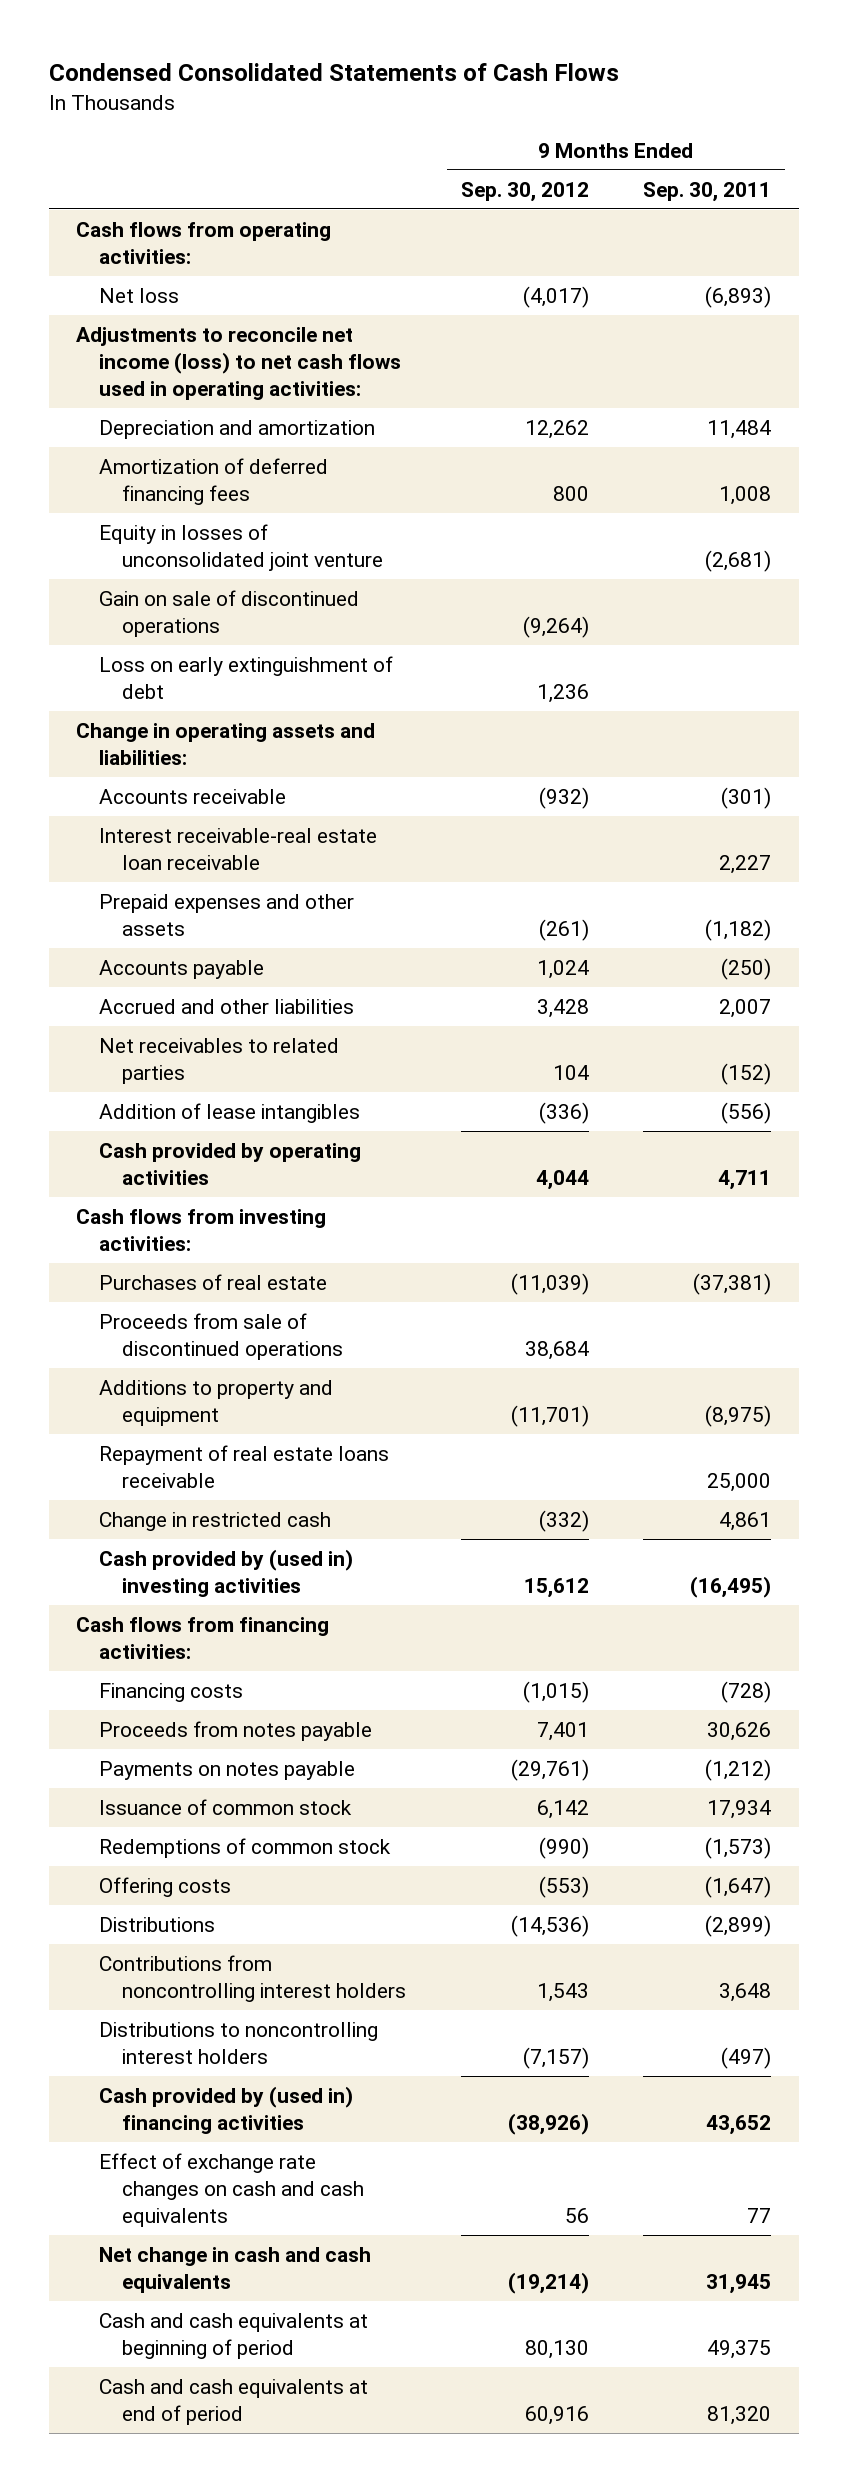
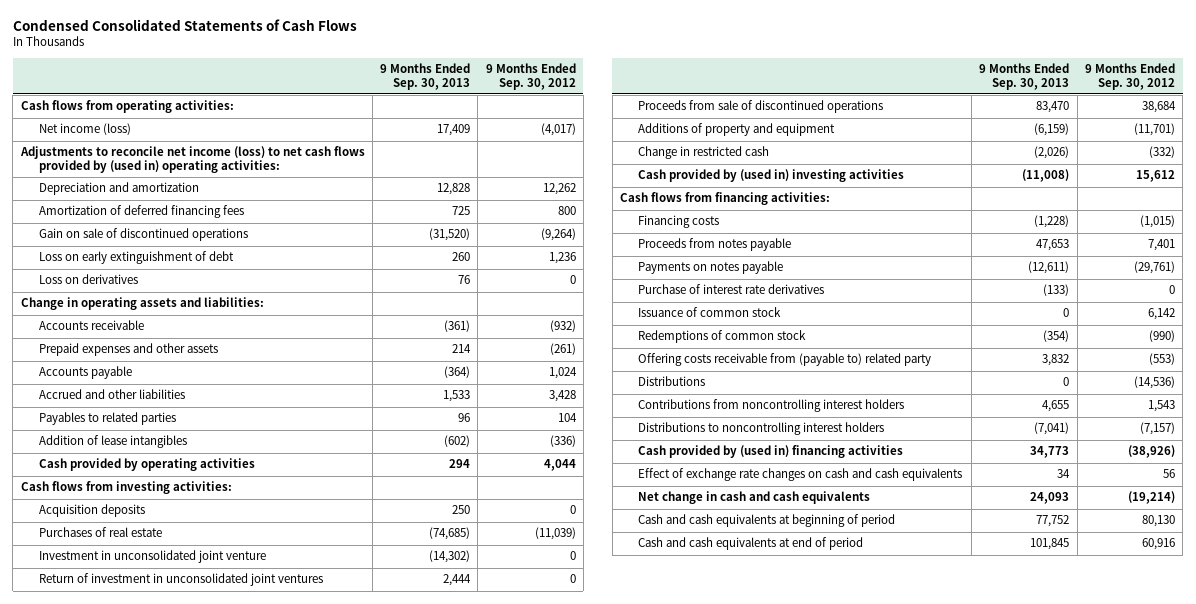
[643,181,772,202] Sep. 30, 2011 -> none
none -> [380,63,471,90] 9 Months Ended Sep. 30, 2013
[99,288,180,304] Net loss -> [38,123,131,136] Net income (loss)
[76,327,402,400] Adjustments to reconcile net income (loss) to net cash flows used in operating activities: -> [19,146,365,173] Adjustments to reconcile net income (loss) to net cash flows provided by (used in) operating activities:
[99,524,383,571] Equity in losses of unconsolidated joint venture -> none
none -> [38,274,138,285] Loss on derivatives
[99,828,378,870] Interest receivable-real estate loan receivable -> none
[99,1038,340,1084] Net receivables to related parties -> [38,412,176,426] Payables to related parties
none -> [38,504,145,518] Acquisition deposits
none -> [38,550,266,564] Investment in unconsolidated joint venture
none -> [38,573,323,587] Return of investment in unconsolidated joint ventures
[99,1445,390,1488] Repayment of real estate loans receivable -> none
[99,1380,334,1426] Additions to property and equipment -> [638,123,836,137] Additions of property and equipment
none -> [638,284,825,295] Purchase of interest rate derivatives
[99,1877,232,1898] Offering costs -> [638,353,932,367] Offering costs receivable from (payable to) related party

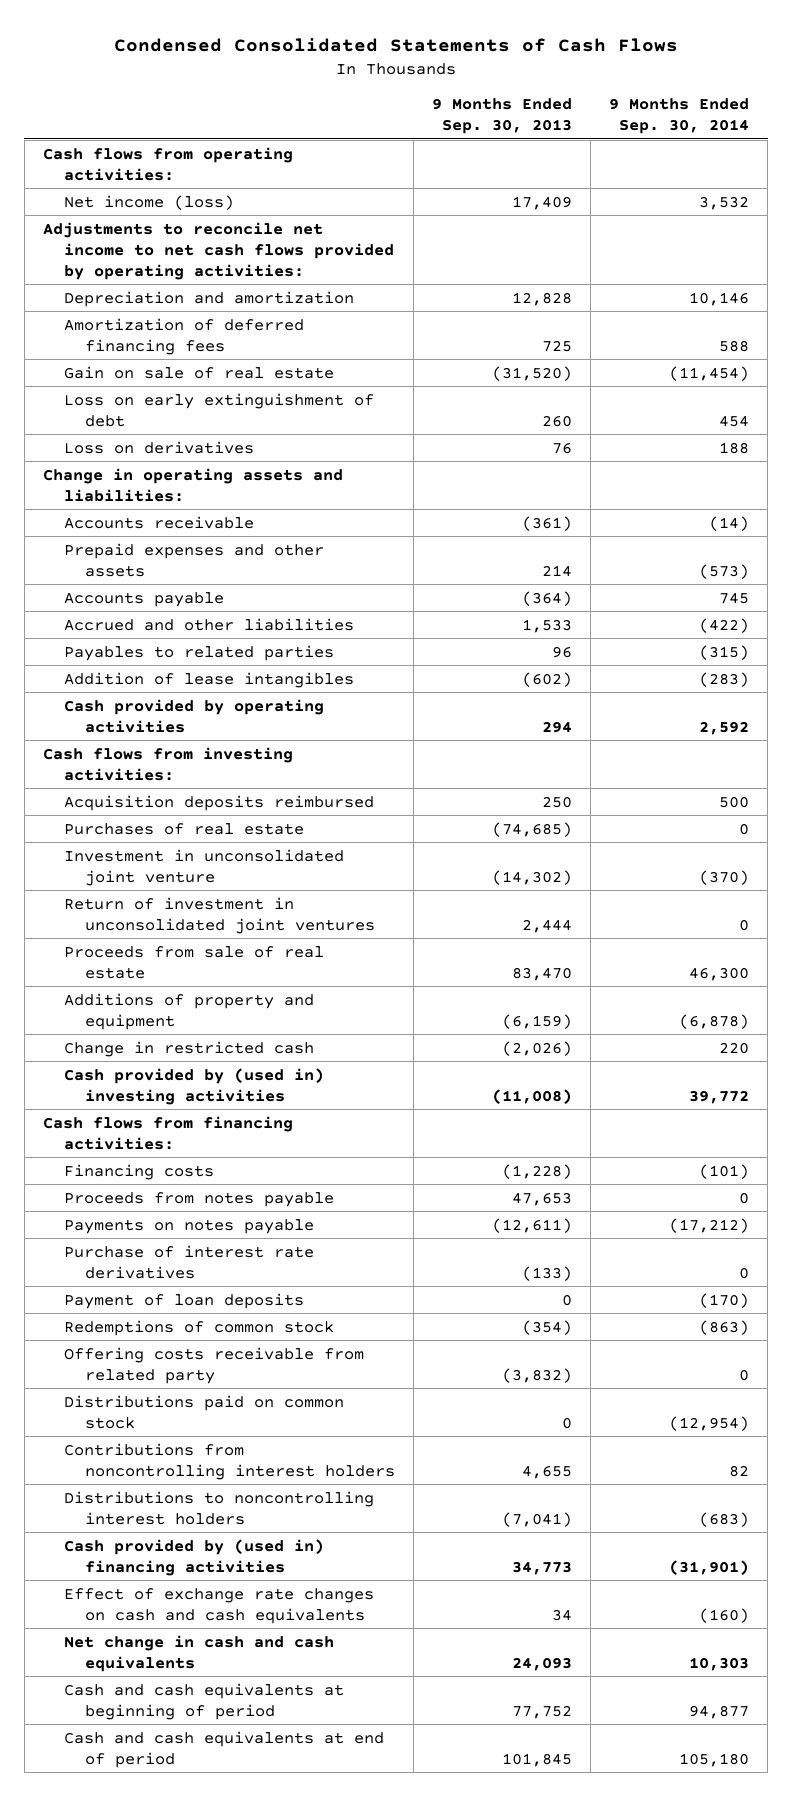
[485,63,576,90] 9 Months Ended Sep. 30, 2012 -> none
none -> [609,98,750,135] 9 Months Ended Sep. 30, 2014
[19,146,365,173] Adjustments to reconcile net income (loss) to net cash flows provided by (used in) operating activities: -> [43,221,394,280] Adjustments to reconcile net income to net cash flows provided by operating activities:
[38,228,248,242] Gain on sale of discontinued operations -> [63,365,334,379] Gain on sale of real estate
[38,504,145,518] Acquisition deposits -> [63,794,374,811] Acquisition deposits reimbursed
[638,100,884,114] Proceeds from sale of discontinued operations -> [63,945,324,979] Proceeds from sale of real estate
[638,307,782,318] Issuance of common stock -> none
none -> [63,1292,304,1309] Payment of loan deposits
[638,353,932,367] Offering costs receivable from (payable to) related party -> [63,1346,364,1384] Offering costs receivable from related party
[1042,354,1070,367] 3,832 -> [501,1367,572,1383] (3,832)
[638,376,706,387] Distributions -> [63,1394,344,1429] Distributions paid on common stock

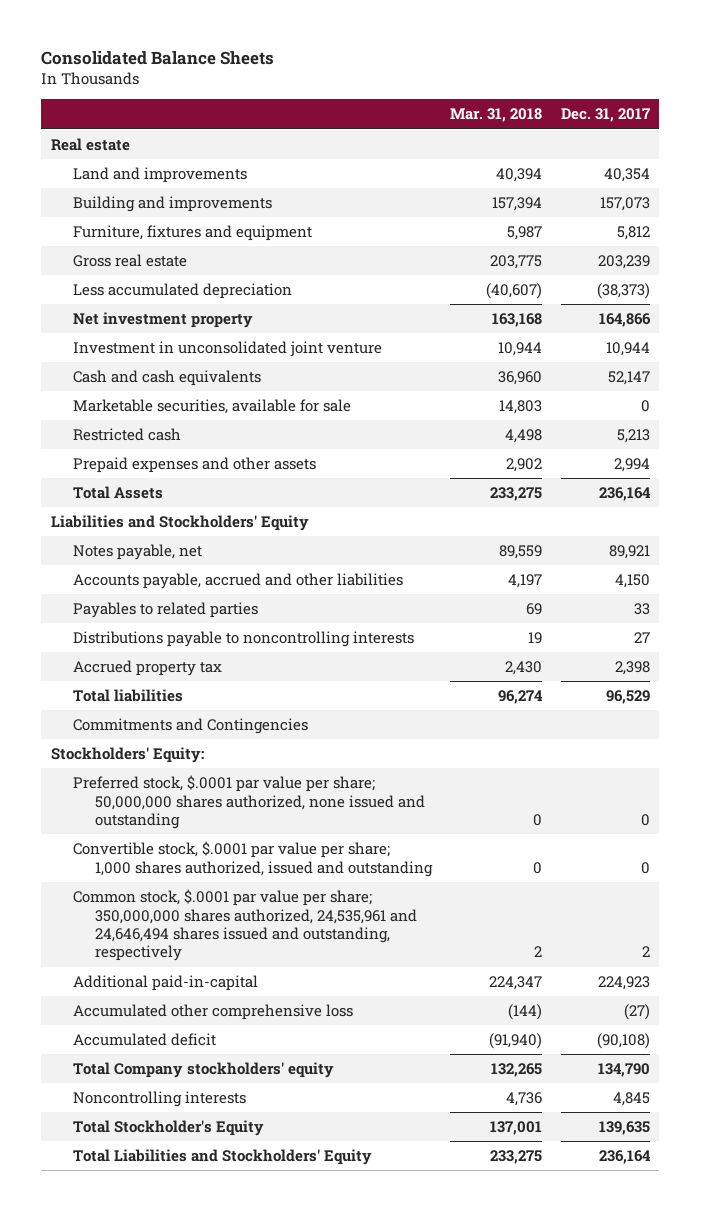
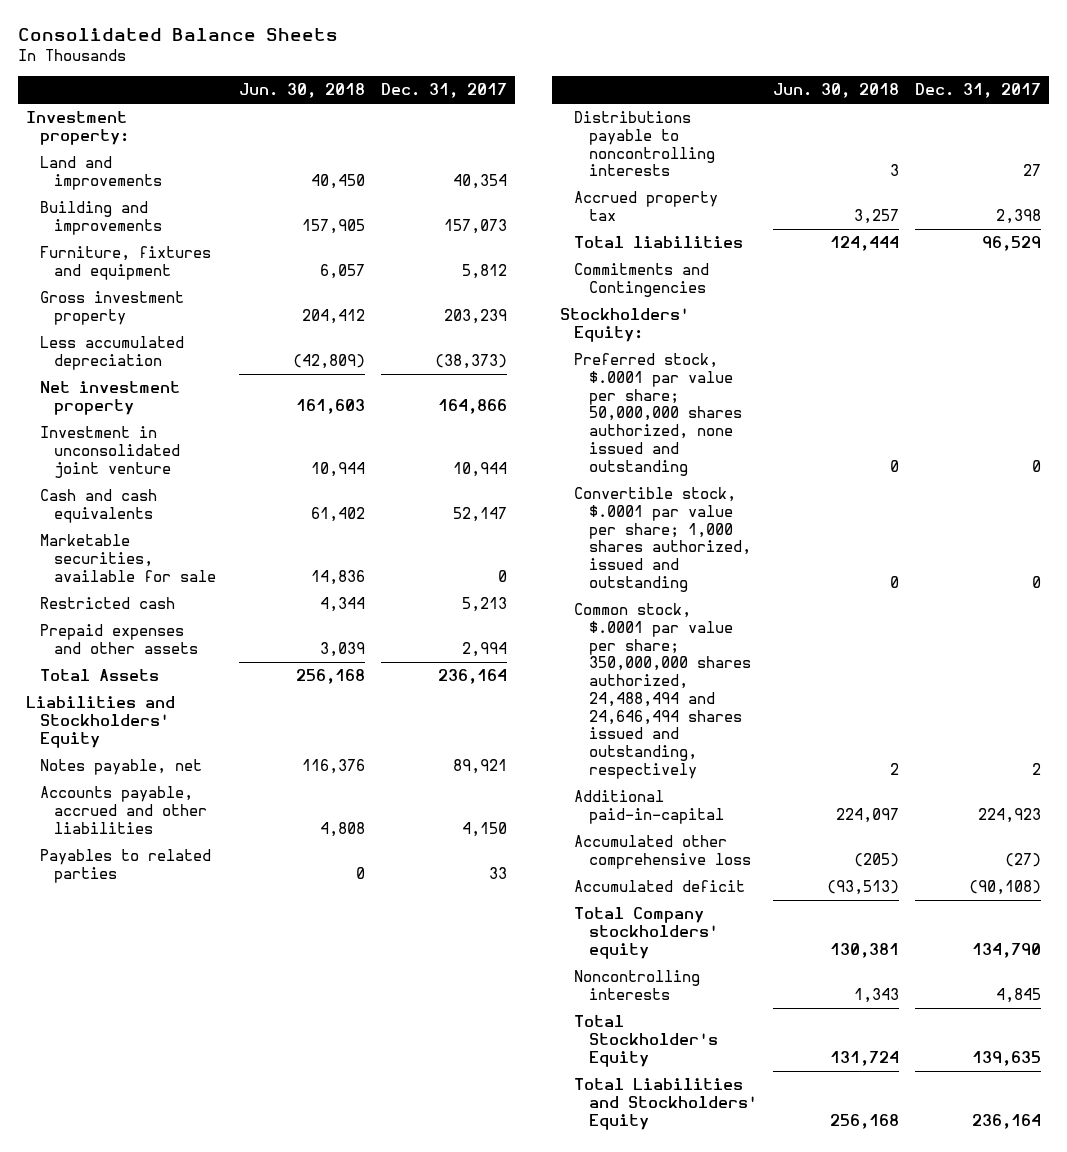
[450,108,543,123] Mar. 31, 2018 -> none
none -> [238,83,365,99] Jun. 30, 2018
[50,138,130,152] Real estate -> [25,111,130,145] Investment property:
[72,254,187,268] Gross real estate -> [40,291,185,325] Gross investment property
[72,889,417,962] Common stock, $.0001 par value per share; 350,000,000 shares authorized, 24,535,961 and 24,646,494 shares issued and outstanding, respectively -> [574,603,751,779] Common stock, $.0001 par value per share; 350,000,000 shares authorized, 24,488,494 and 24,646,494 shares issued and outstanding, respectively

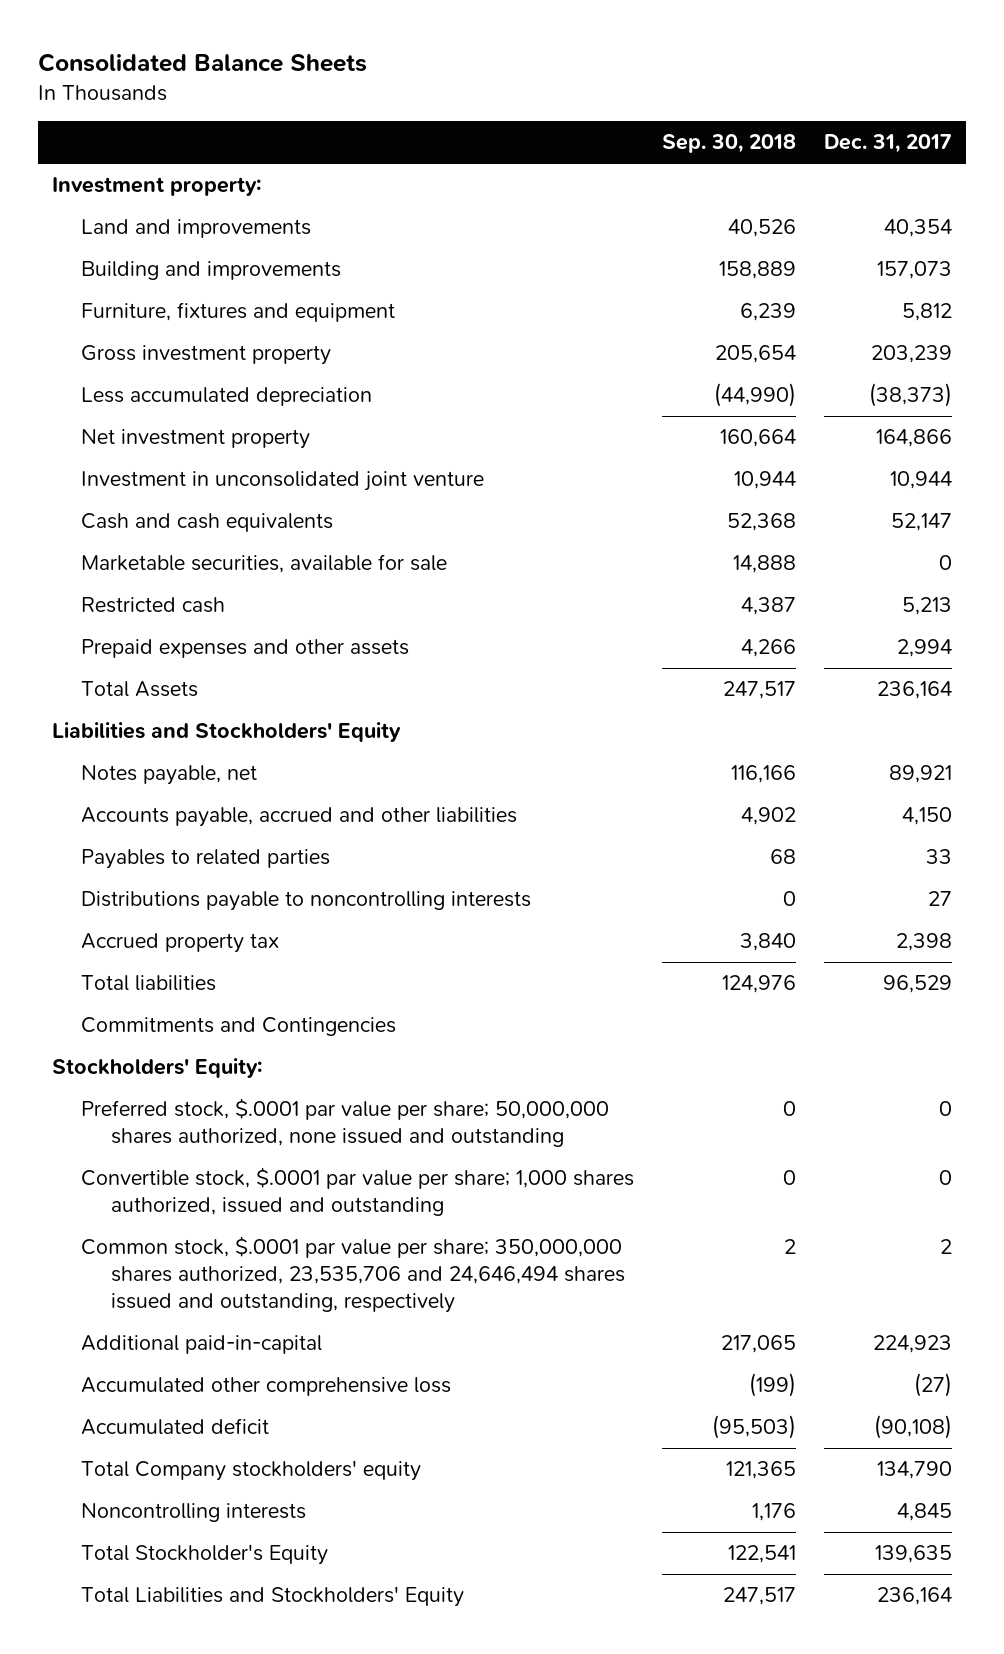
[238,83,365,99] Jun. 30, 2018 -> none
none -> [662,134,797,154] Sep. 30, 2018
[574,603,751,779] Common stock, $.0001 par value per share; 350,000,000 shares authorized, 24,488,494 and 24,646,494 shares issued and outstanding, respectively -> [81,1236,625,1314] Common stock, $.0001 par value per share; 350,000,000 shares authorized, 23,535,706 and 24,646,494 shares issued and outstanding, respectively

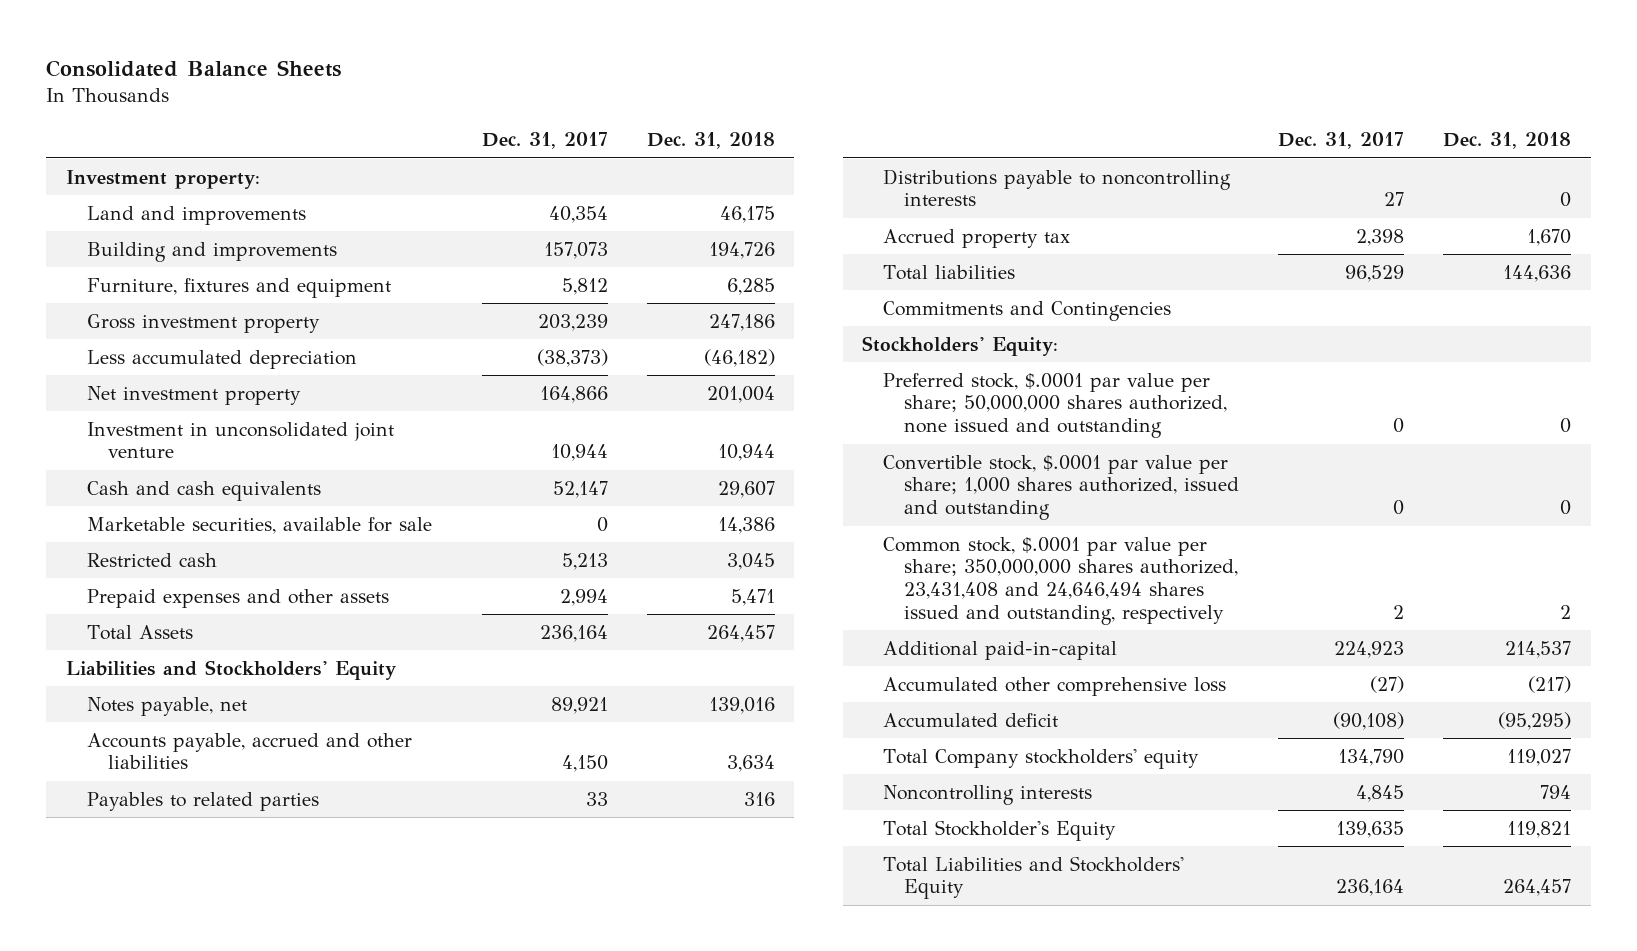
[662,134,797,154] Sep. 30, 2018 -> none
none -> [646,132,775,150] Dec. 31, 2018
[81,1236,625,1314] Common stock, $.0001 par value per share; 350,000,000 shares authorized, 23,535,706 and 24,646,494 shares issued and outstanding, respectively -> [883,536,1239,625] Common stock, $.0001 par value per share; 350,000,000 shares authorized, 23,431,408 and 24,646,494 shares issued and outstanding, respectively

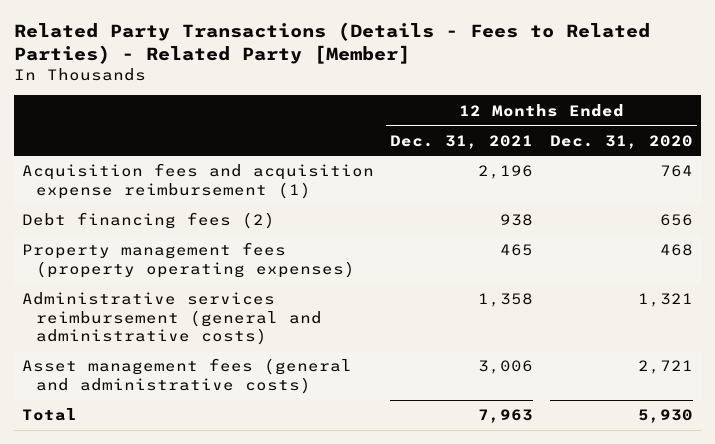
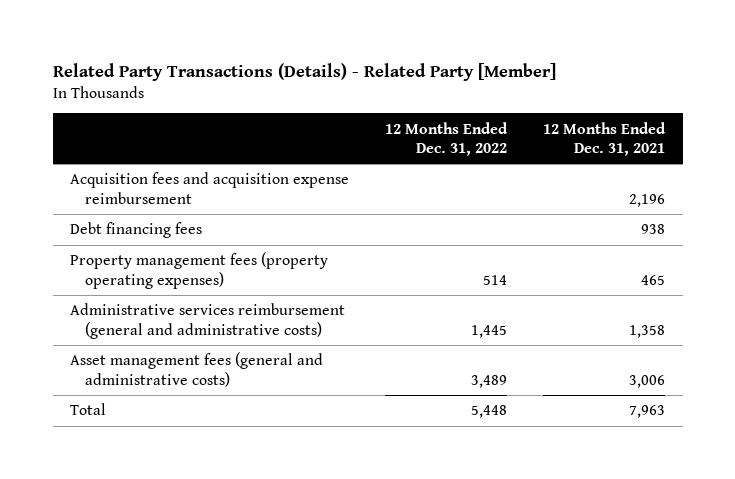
[13,21,650,65] Related Party Transactions (Details - Fees to Related Parties) - Related Party [Member] -> [52,62,556,81] Related Party Transactions (Details) - Related Party [Member]
[549,134,693,149] Dec. 31, 2020 -> none
none -> [385,121,509,156] 12 Months Ended Dec. 31, 2022
[21,163,374,199] Acquisition fees and acquisition expense reimbursement (1) -> [70,172,350,204] Acquisition fees and acquisition expense reimbursement
[21,212,275,230] Debt financing fees (2) -> [70,222,203,239] Debt financing fees

